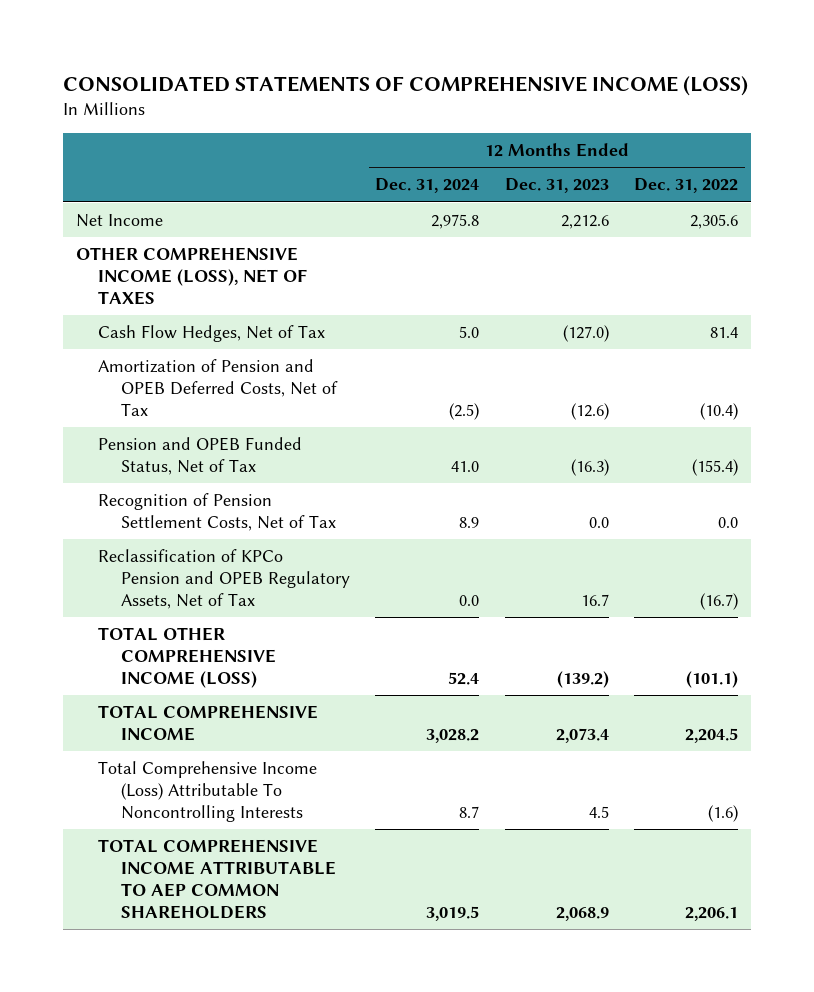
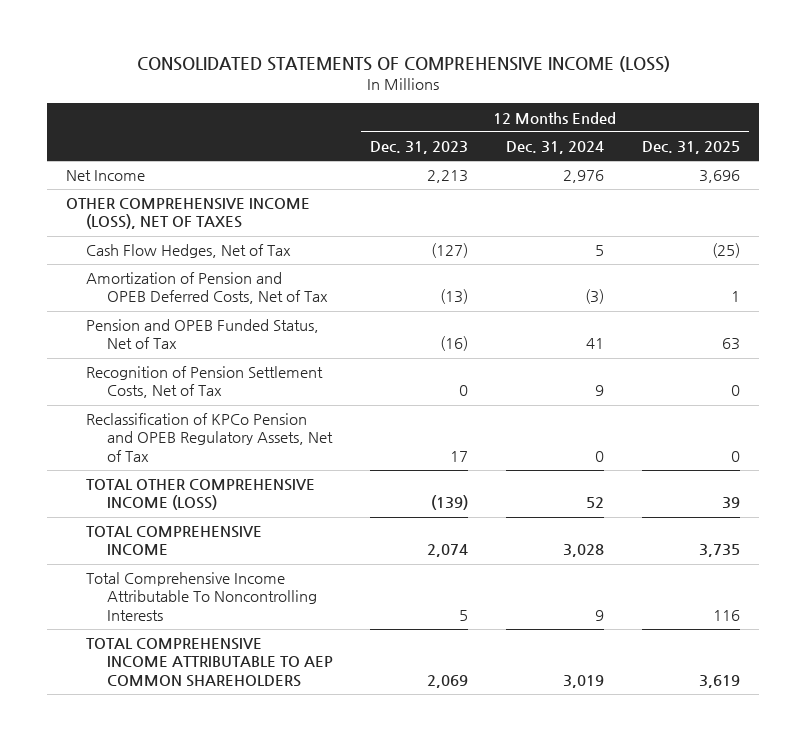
[634,178,739,194] Dec. 31, 2022 -> none
none -> [641,141,740,155] Dec. 31, 2025
[431,213,480,229] 2,975.8 -> [563,170,605,184] 2,976
[560,214,609,229] 2,212.6 -> [427,170,469,184] 2,213
[459,325,480,338] 5.0 -> [595,245,605,257] 5
[562,324,609,342] (127.0) -> [431,243,469,259] (127)
[449,403,480,421] (2.5) -> [585,289,605,305] (3)
[570,403,609,421] (12.6) -> [440,289,469,305] (13)
[451,460,480,472] 41.0 -> [586,338,605,350] 41
[570,458,609,476] (16.3) -> [440,336,469,352] (16)
[459,516,480,528] 8.9 -> [595,385,605,397] 9
[588,516,609,528] 0.0 -> [459,385,469,397] 0
[459,595,480,607] 0.0 -> [595,450,605,462] 0
[580,594,609,607] 16.7 -> [450,450,469,462] 17
[448,672,480,686] 52.4 -> [586,497,605,509] 52
[556,671,609,689] (139.2) -> [431,495,469,511] (139)
[426,728,480,743] 3,028.2 -> [563,544,605,558] 3,028
[555,727,609,743] 2,073.4 -> [427,544,469,558] 2,074
[98,760,318,823] Total Comprehensive Income (Loss) Attributable To Noncontrolling Interests -> [86,572,317,621] Total Comprehensive Income Attributable To Noncontrolling Interests
[459,806,480,819] 8.7 -> [595,609,605,621] 9
[588,806,609,819] 4.5 -> [459,609,469,621] 5
[426,906,480,922] 3,019.5 -> [563,674,605,688] 3,019
[555,907,609,922] 2,068.9 -> [427,674,469,688] 2,069

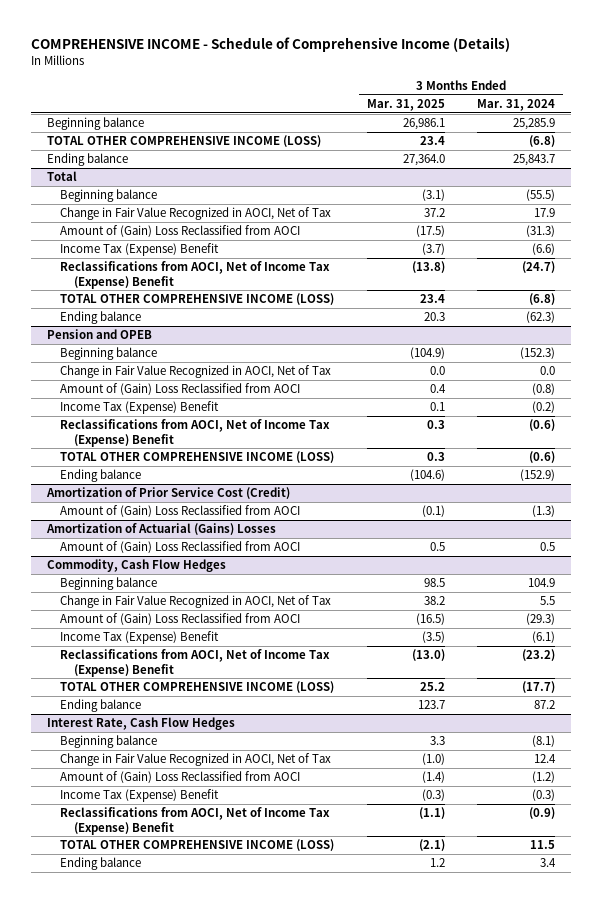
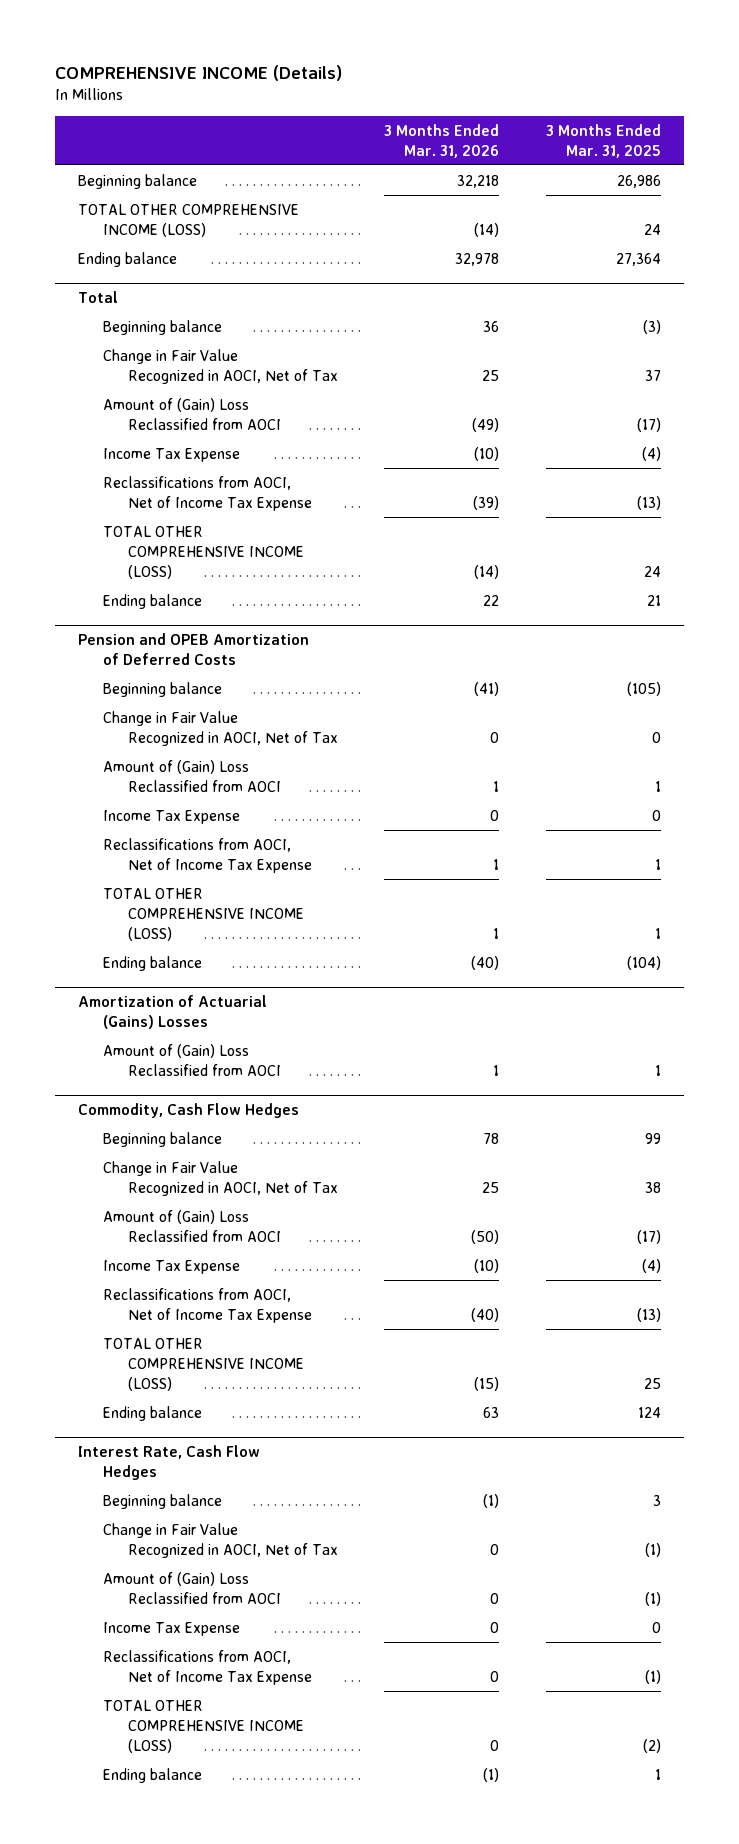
[31,37,511,53] COMPREHENSIVE INCOME - Schedule of Comprehensive Income (Details) -> [54,64,342,81] COMPREHENSIVE INCOME (Details)
[476,98,555,111] Mar. 31, 2024 -> none
none -> [384,123,500,158] 3 Months Ended Mar. 31, 2026
[402,118,445,131] 26,986.1 -> [617,174,662,188] 26,986
[419,136,445,146] 23.4 -> [644,223,662,235] 24
[402,154,445,167] 27,364.0 -> [616,252,662,266] 27,364
[46,487,291,500] Amortization of Prior Service Cost (Credit) -> none
[60,505,301,518] Amount of (Gain) Loss Reclassified from AOCI -> none
[421,189,445,202] (3.1) -> [643,319,662,334] (3)
[423,208,445,218] 37.2 -> [645,369,662,381] 37
[415,225,445,238] (17.5) -> [637,417,662,432] (17)
[60,243,220,257] Income Tax (Expense) Benefit -> [102,447,240,462] Income Tax Expense
[421,243,445,256] (3.7) -> [642,446,662,461] (4)
[60,261,331,289] Reclassifications from AOCI, Net of Income Tax (Expense) Benefit -> [102,475,312,511] Reclassifications from AOCI, Net of Income Tax Expense
[411,261,445,274] (13.8) -> [637,495,662,510] (13)
[419,294,445,304] 23.4 -> [644,566,662,578] 24
[423,312,445,322] 20.3 -> [647,594,662,606] 21
[47,329,153,340] Pension and OPEB -> [77,632,309,665] Pension and OPEB Amortization of Deferred Costs
[409,347,445,360] (104.9) -> [627,681,662,696] (105)
[429,366,445,376] 0.0 -> [652,731,662,743] 0
[429,384,446,394] 0.4 -> [655,780,662,792] 1
[60,401,220,415] Income Tax (Expense) Benefit -> [102,809,240,824] Income Tax Expense
[429,402,445,412] 0.1 -> [652,809,662,821] 0
[60,419,331,447] Reclassifications from AOCI, Net of Income Tax (Expense) Benefit -> [102,837,312,873] Reclassifications from AOCI, Net of Income Tax Expense
[426,420,445,430] 0.3 -> [655,858,662,870] 1
[426,452,445,462] 0.3 -> [655,928,662,940] 1
[409,469,445,482] (104.6) -> [627,955,662,970] (104)
[429,542,445,552] 0.5 -> [655,1064,662,1076] 1
[423,578,445,588] 98.5 -> [645,1132,662,1144] 99
[423,596,445,606] 38.2 -> [645,1181,662,1193] 38
[415,613,445,626] (16.5) -> [637,1229,662,1244] (17)
[60,631,220,645] Income Tax (Expense) Benefit -> [102,1259,240,1274] Income Tax Expense
[421,631,445,644] (3.5) -> [642,1258,662,1273] (4)
[60,649,331,677] Reclassifications from AOCI, Net of Income Tax (Expense) Benefit -> [102,1287,312,1323] Reclassifications from AOCI, Net of Income Tax Expense
[411,649,445,662] (13.0) -> [637,1307,662,1322] (13)
[419,682,445,692] 25.2 -> [644,1378,662,1390] 25
[417,700,445,710] 123.7 -> [638,1406,662,1418] 124
[429,736,445,746] 3.3 -> [653,1494,662,1506] 3
[421,753,445,766] (1.0) -> [645,1542,662,1557] (1)
[421,771,445,784] (1.4) -> [645,1591,662,1606] (1)
[60,789,220,803] Income Tax (Expense) Benefit -> [102,1621,240,1636] Income Tax Expense
[421,789,445,802] (0.3) -> [652,1621,662,1633] 0
[60,807,331,835] Reclassifications from AOCI, Net of Income Tax (Expense) Benefit -> [102,1649,312,1685] Reclassifications from AOCI, Net of Income Tax Expense
[418,807,445,820] (1.1) -> [645,1669,662,1684] (1)
[418,839,445,852] (2.1) -> [643,1739,662,1754] (2)
[429,858,445,868] 1.2 -> [655,1768,662,1780] 1

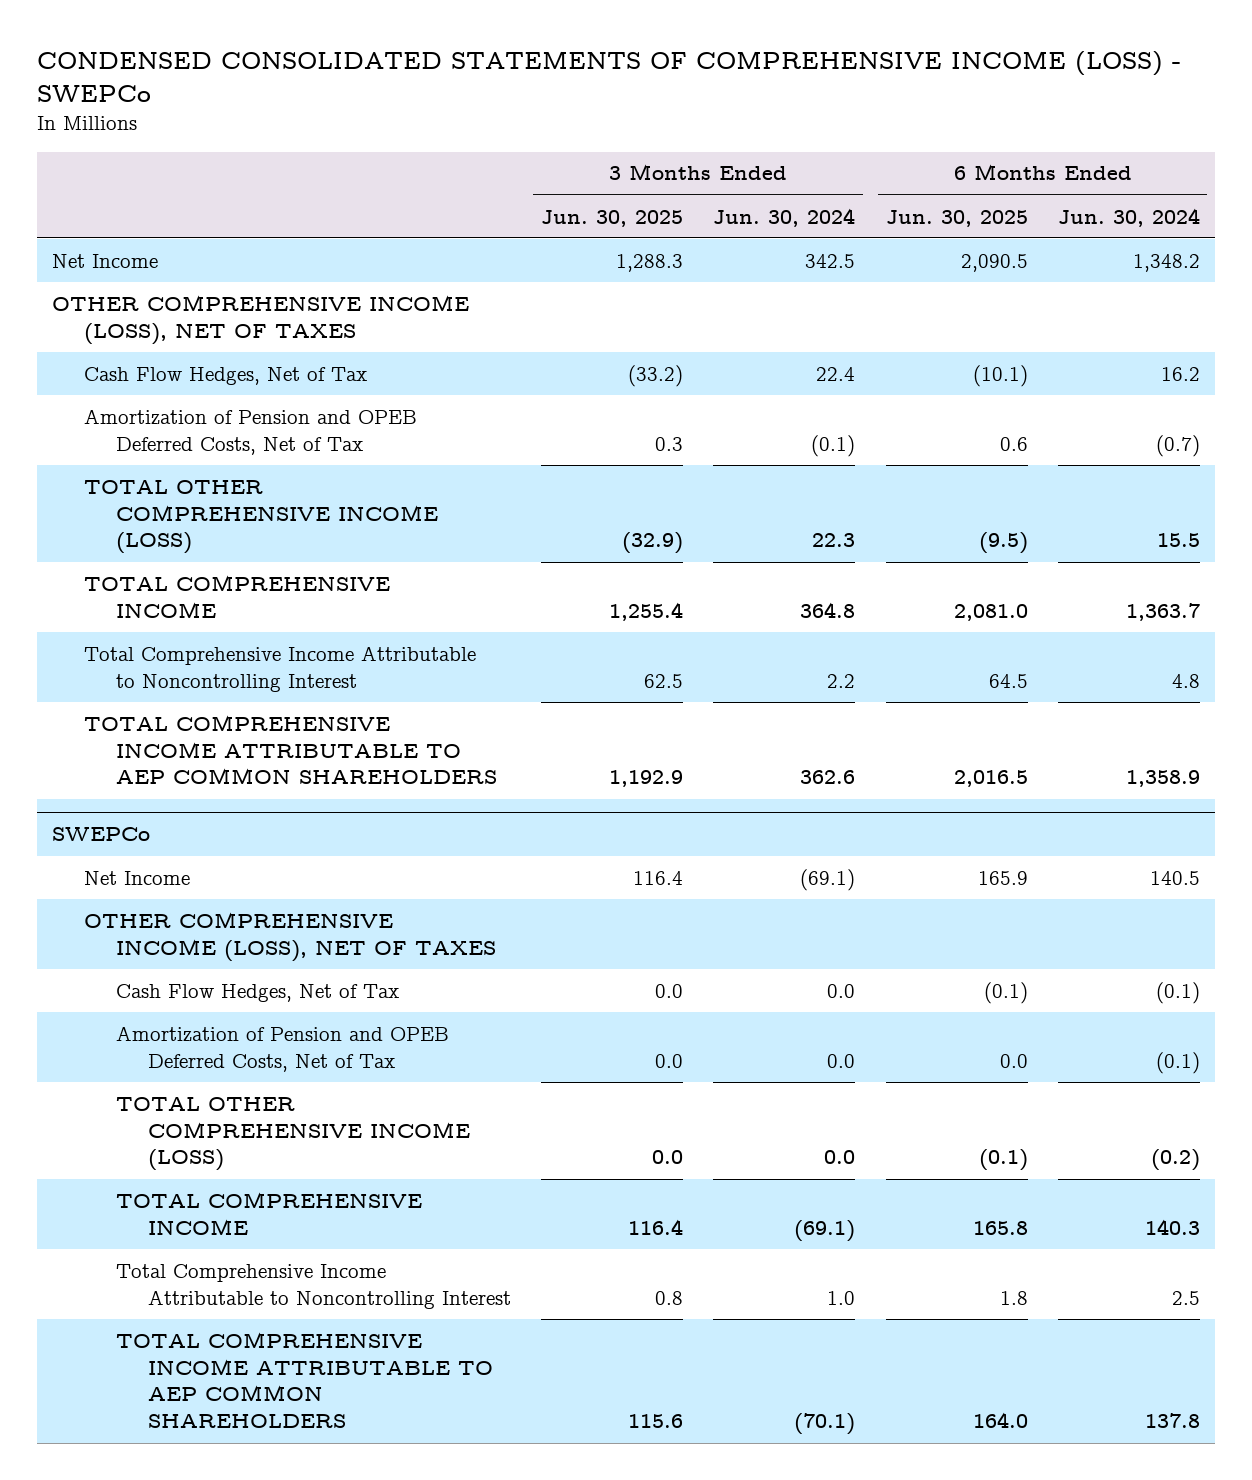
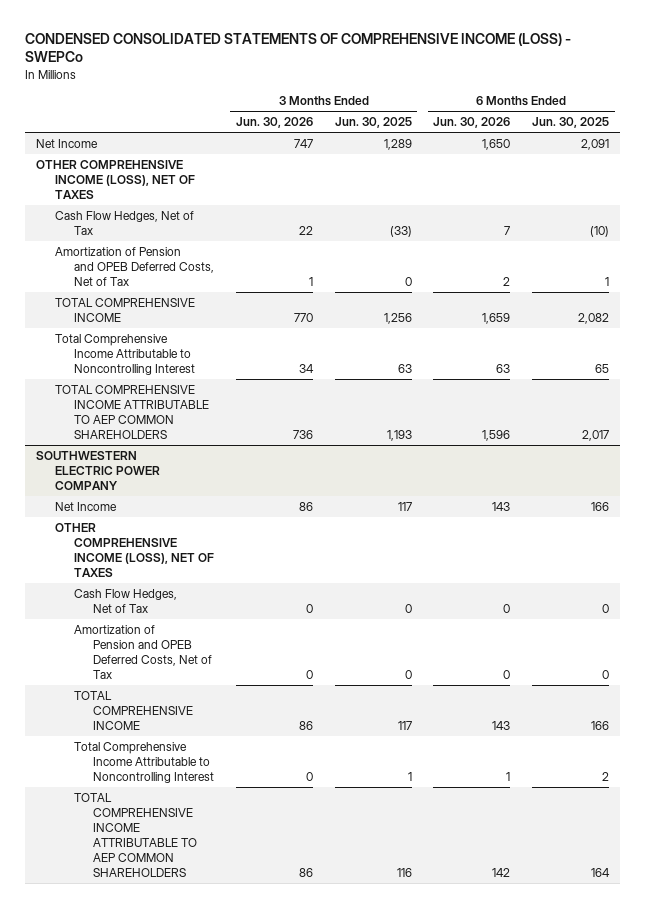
[713,207,856,227] Jun. 30, 2024 -> none
[1057,207,1200,227] Jun. 30, 2024 -> none
none -> [235,117,313,129] Jun. 30, 2026
none -> [433,117,511,129] Jun. 30, 2026
[615,253,683,272] 1,288.3 -> [383,138,412,150] 1,289
[960,253,1028,272] 2,090.5 -> [581,138,610,150] 2,091
[83,479,438,555] TOTAL OTHER COMPREHENSIVE INCOME (LOSS) -> none
[627,364,683,387] (33.2) -> [389,225,412,237] (33)
[972,364,1028,387] (10.1) -> [590,225,610,237] (10)
[654,436,683,451] 0.3 -> [404,276,412,286] 0
[999,436,1028,451] 0.6 -> [605,276,610,286] 1
[608,601,683,621] 1,255.4 -> [383,312,412,324] 1,256
[953,603,1028,621] 2,081.0 -> [578,312,610,324] 2,082
[643,673,683,688] 62.5 -> [397,363,412,373] 63
[988,673,1028,688] 64.5 -> [595,363,610,373] 65
[608,770,683,788] 1,192.9 -> [386,429,412,441] 1,193
[953,770,1028,788] 2,016.5 -> [582,429,610,441] 2,017
[51,827,150,842] SWEPCo -> [35,450,161,490] SOUTHWESTERN ELECTRIC POWER COMPANY
[632,870,683,885] 116.4 -> [397,501,412,511] 117
[977,870,1028,885] 165.9 -> [591,501,610,511] 166
[115,1096,470,1172] TOTAL OTHER COMPREHENSIVE INCOME (LOSS) -> none
[654,983,683,998] 0.0 -> [404,603,412,613] 0
[983,981,1028,1004] (0.1) -> [602,603,610,613] 0
[654,1053,683,1068] 0.0 -> [404,669,412,679] 0
[999,1053,1028,1068] 0.0 -> [602,669,610,679] 0
[627,1218,683,1235] 116.4 -> [397,720,412,730] 117
[972,1220,1028,1235] 165.8 -> [591,720,610,730] 166
[654,1290,683,1305] 0.8 -> [407,771,412,781] 1
[999,1290,1028,1305] 1.8 -> [602,771,610,781] 2
[627,1414,683,1429] 115.6 -> [396,867,412,877] 116
[972,1412,1028,1429] 164.0 -> [591,867,611,877] 164

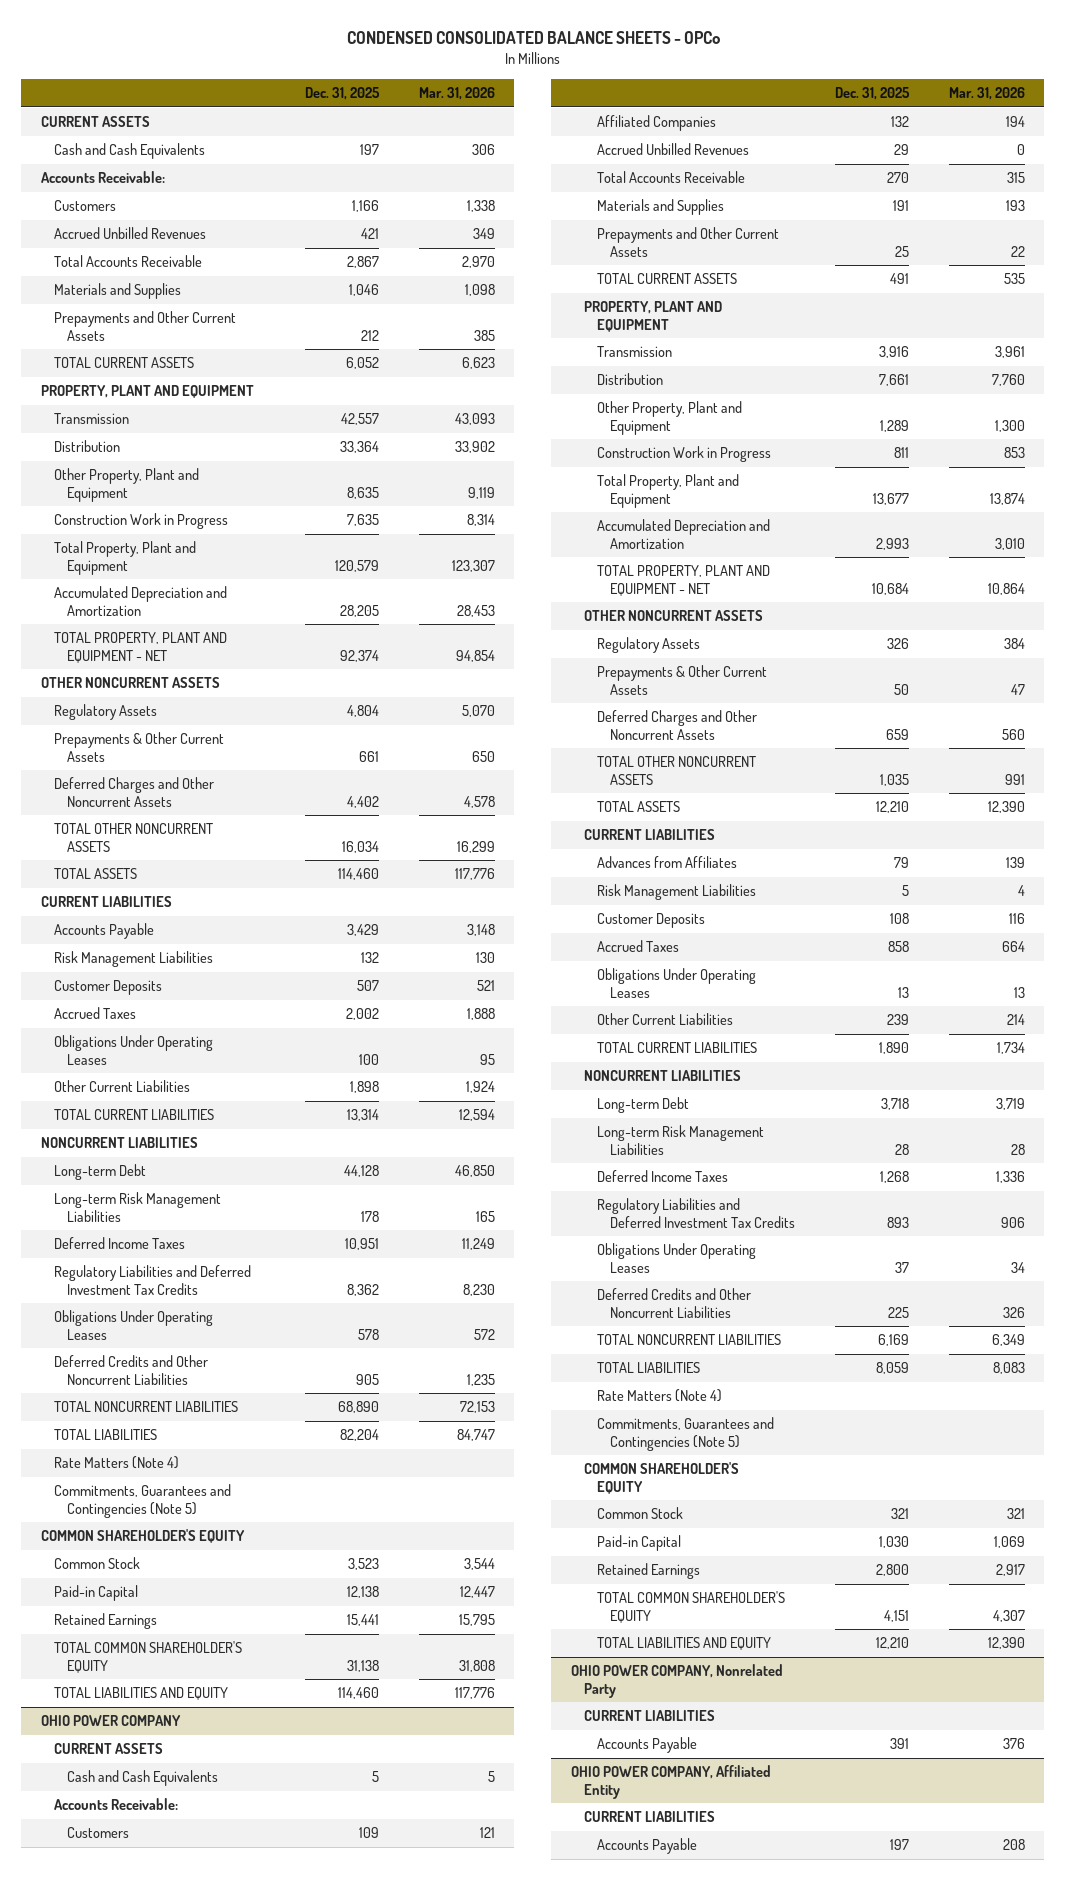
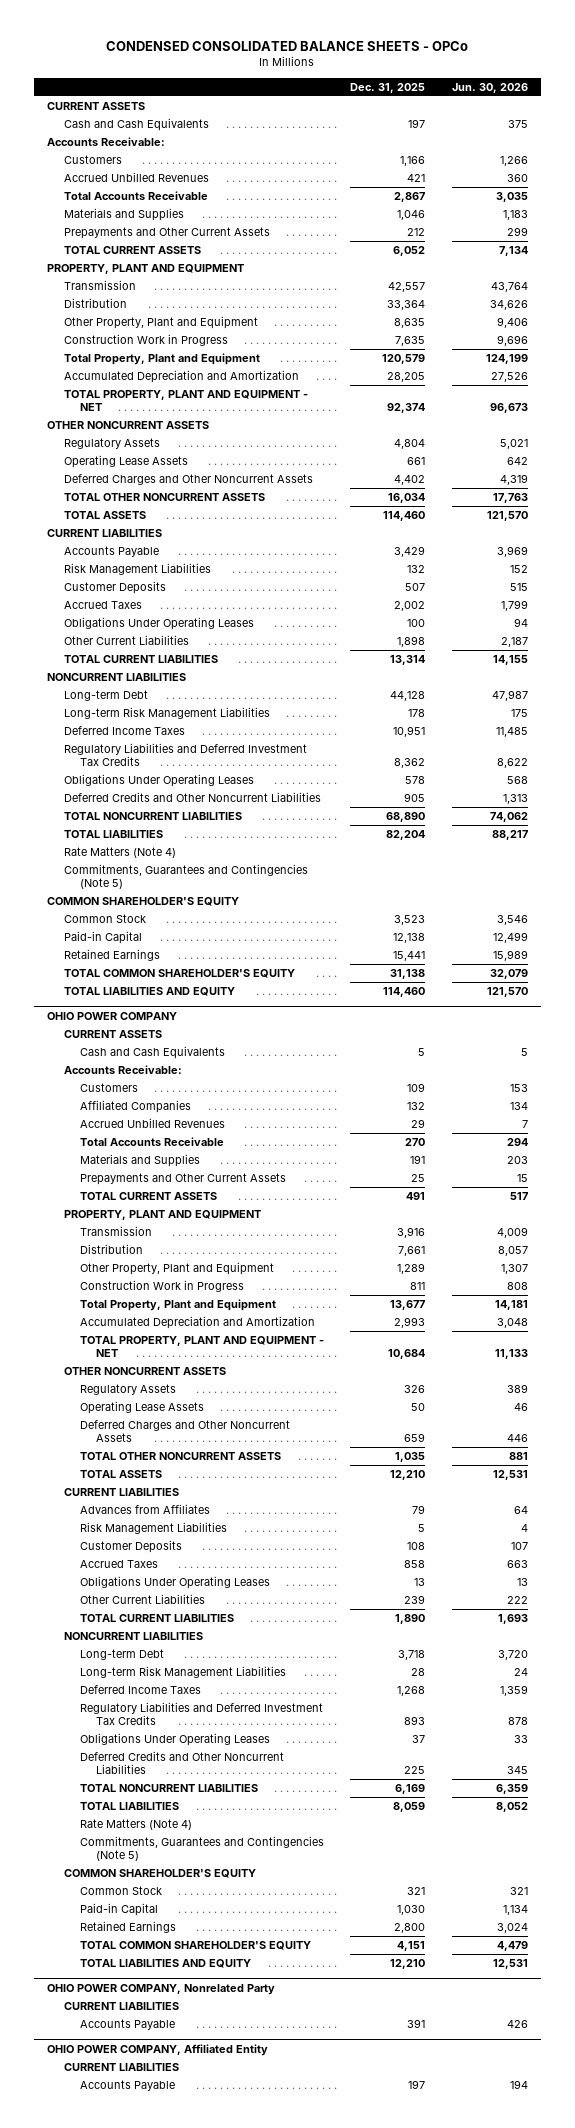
[418,87,495,101] Mar. 31, 2026 -> none
none -> [451,82,528,93] Jun. 30, 2026
[54,732,225,762] Prepayments & Other Current Assets -> [63,455,188,469] Operating Lease Assets
[597,665,768,695] Prepayments & Other Current Assets -> [79,1401,204,1415] Operating Lease Assets

